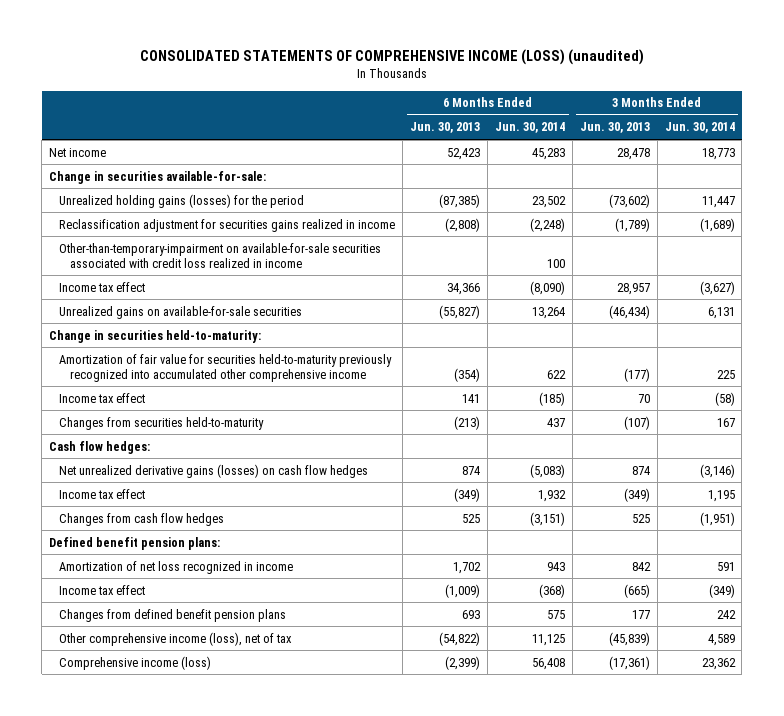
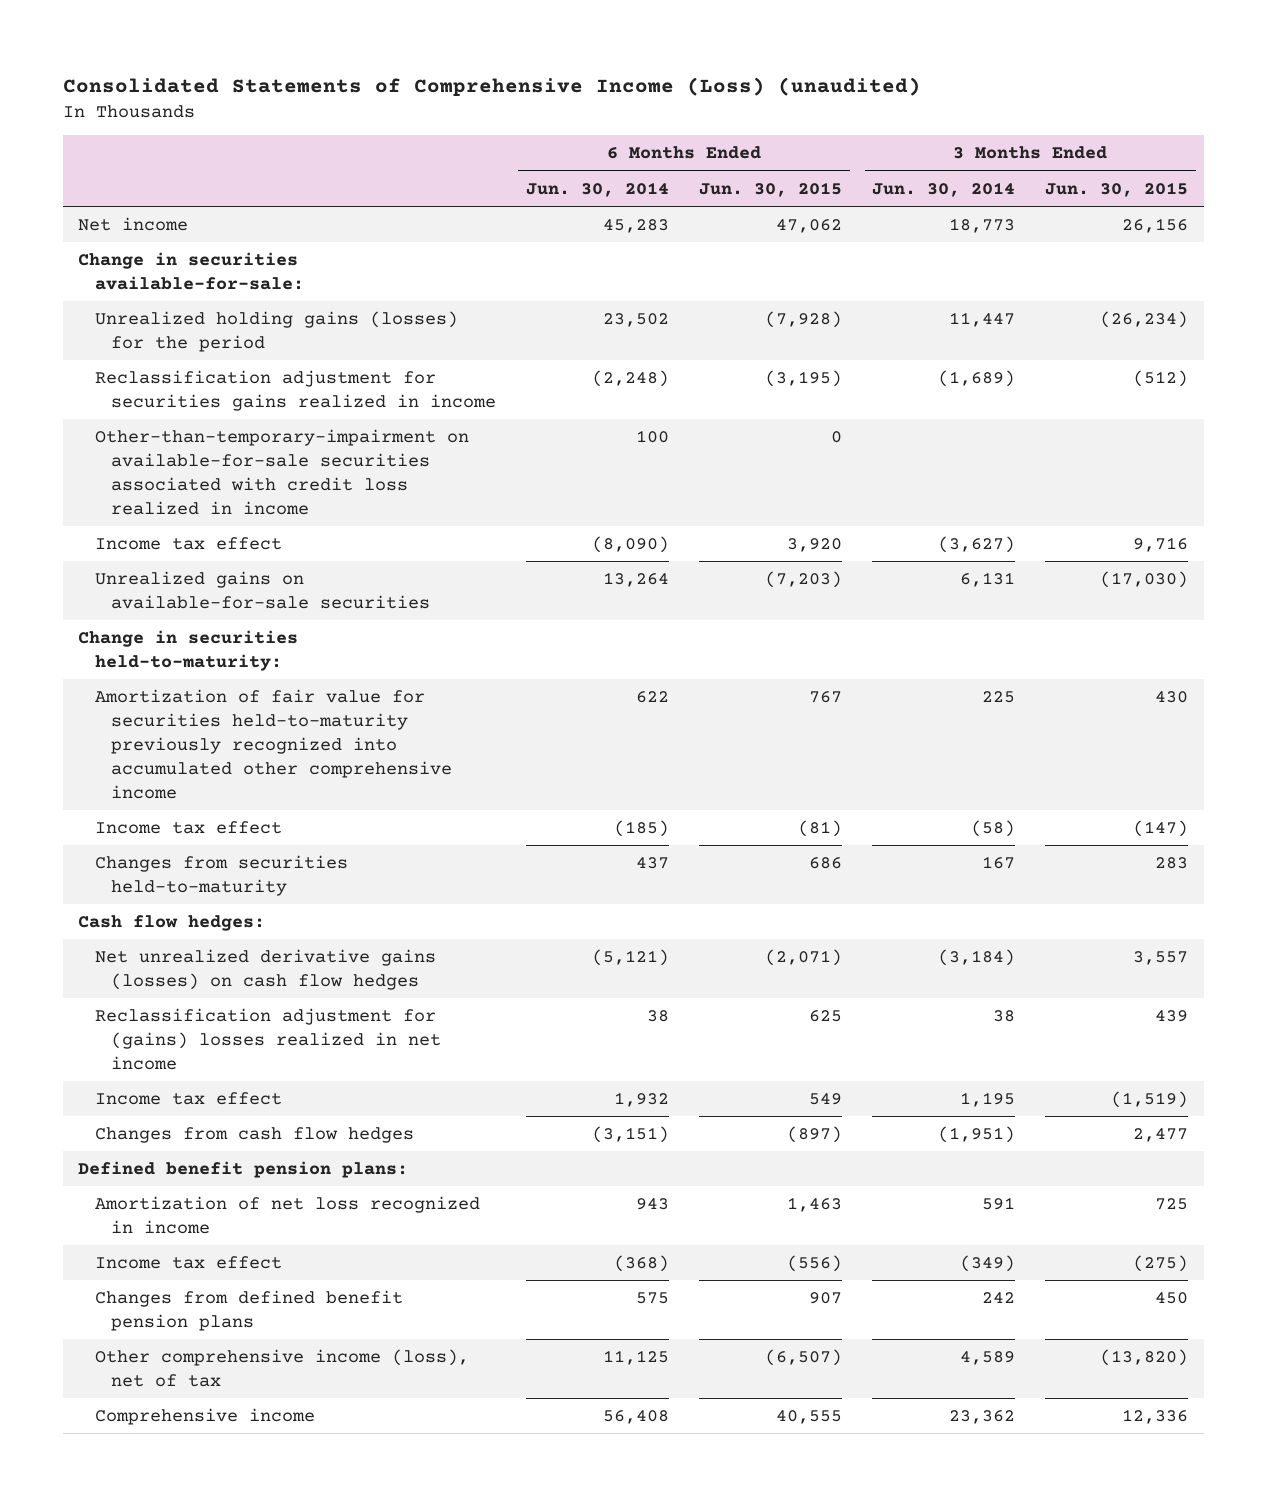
[139,49,644,66] CONSOLIDATED STATEMENTS OF COMPREHENSIVE INCOME (LOSS) (unaudited) -> [63,76,922,96] Consolidated Statements of Comprehensive Income (Loss) (unaudited)
[410,122,481,134] Jun. 30, 2013 -> none
[579,122,650,134] Jun. 30, 2013 -> none
none -> [699,181,843,197] Jun. 30, 2015
none -> [1045,181,1189,197] Jun. 30, 2015
[530,463,566,478] (5,083) -> [591,949,669,967] (5,121)
[699,463,735,478] (3,146) -> [938,949,1016,967] (3,184)
none -> [94,1008,441,1071] Reclassification adjustment for (gains) losses realized in net income
[59,655,212,670] Comprehensive income (loss) -> [94,1408,315,1426] Comprehensive income

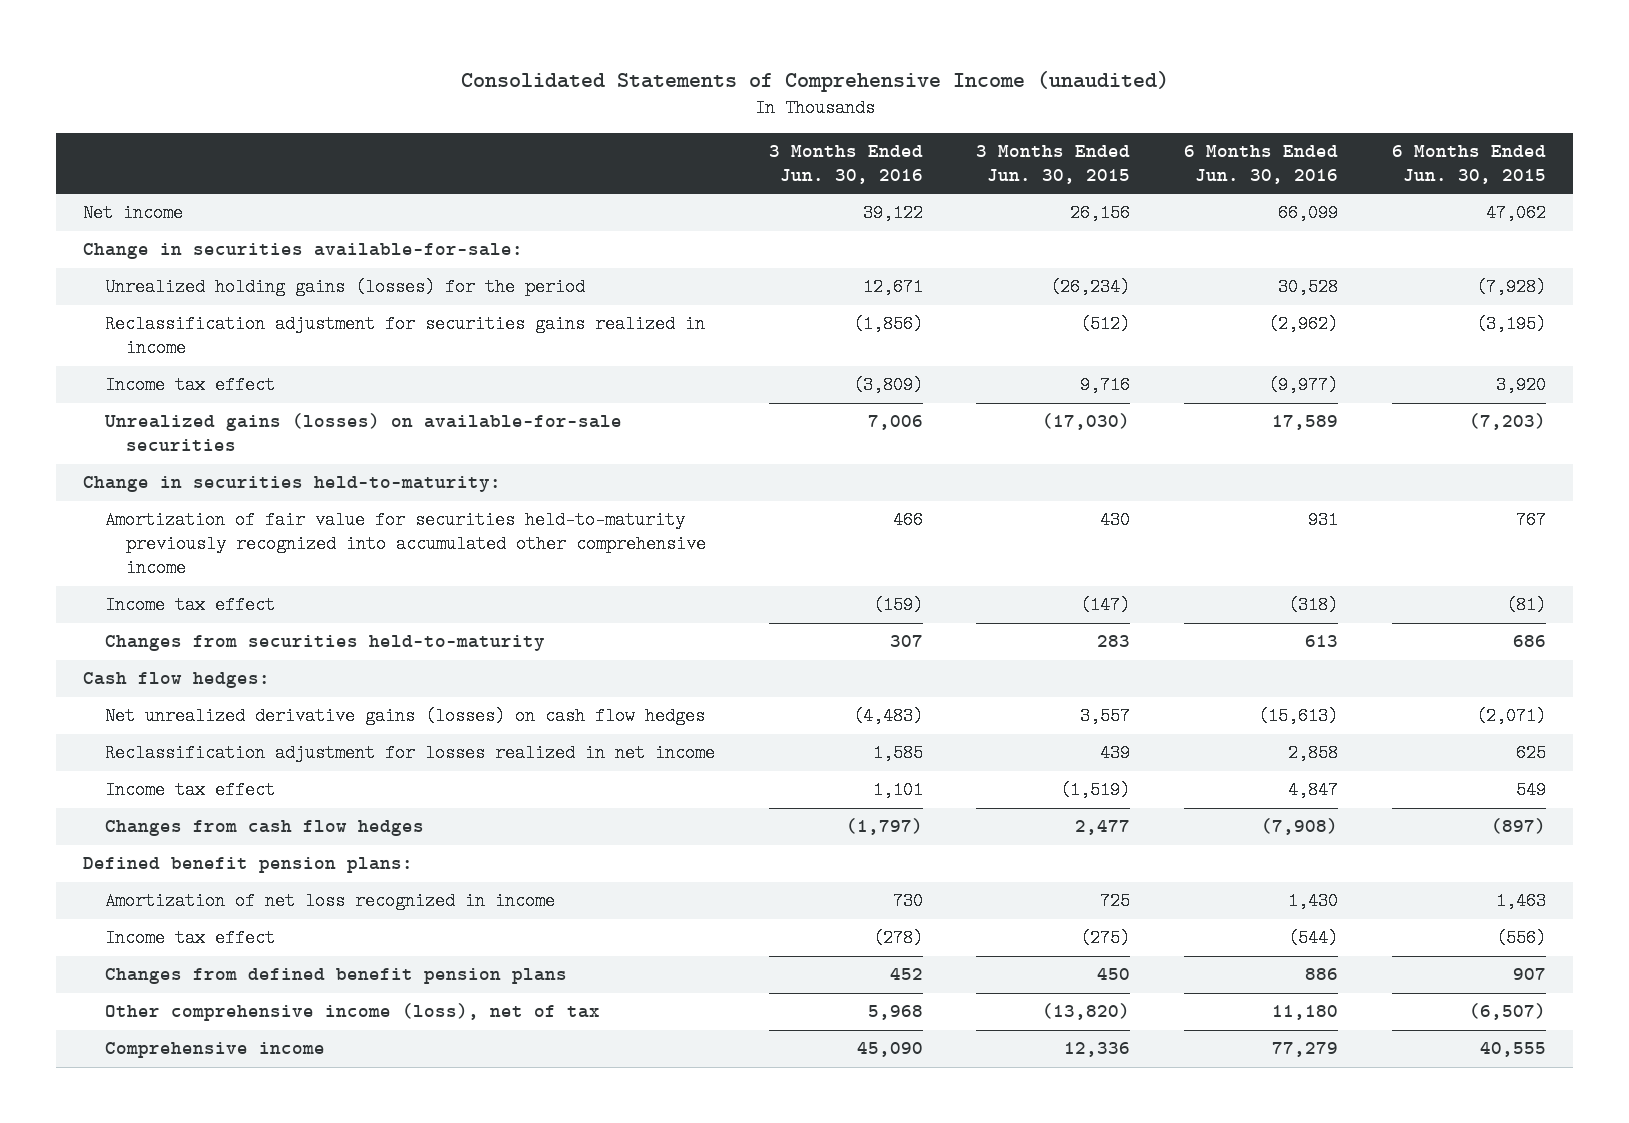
[63,76,922,96] Consolidated Statements of Comprehensive Income (Loss) (unaudited) -> [460,70,1169,92] Consolidated Statements of Comprehensive Income (unaudited)
[525,181,669,197] Jun. 30, 2014 -> none
[872,181,1016,197] Jun. 30, 2014 -> none
none -> [768,145,923,185] 3 Months Ended Jun. 30, 2016
none -> [1184,145,1339,185] 6 Months Ended Jun. 30, 2016
[94,429,469,516] Other-than-temporary-impairment on available-for-sale securities associated with credit loss realized in income -> none
[94,571,430,610] Unrealized gains on available-for-sale securities -> [103,413,622,452] Unrealized gains (losses) on available-for-sale securities
[94,1008,441,1071] Reclassification adjustment for (gains) losses realized in net income -> [104,744,715,763] Reclassification adjustment for losses realized in net income

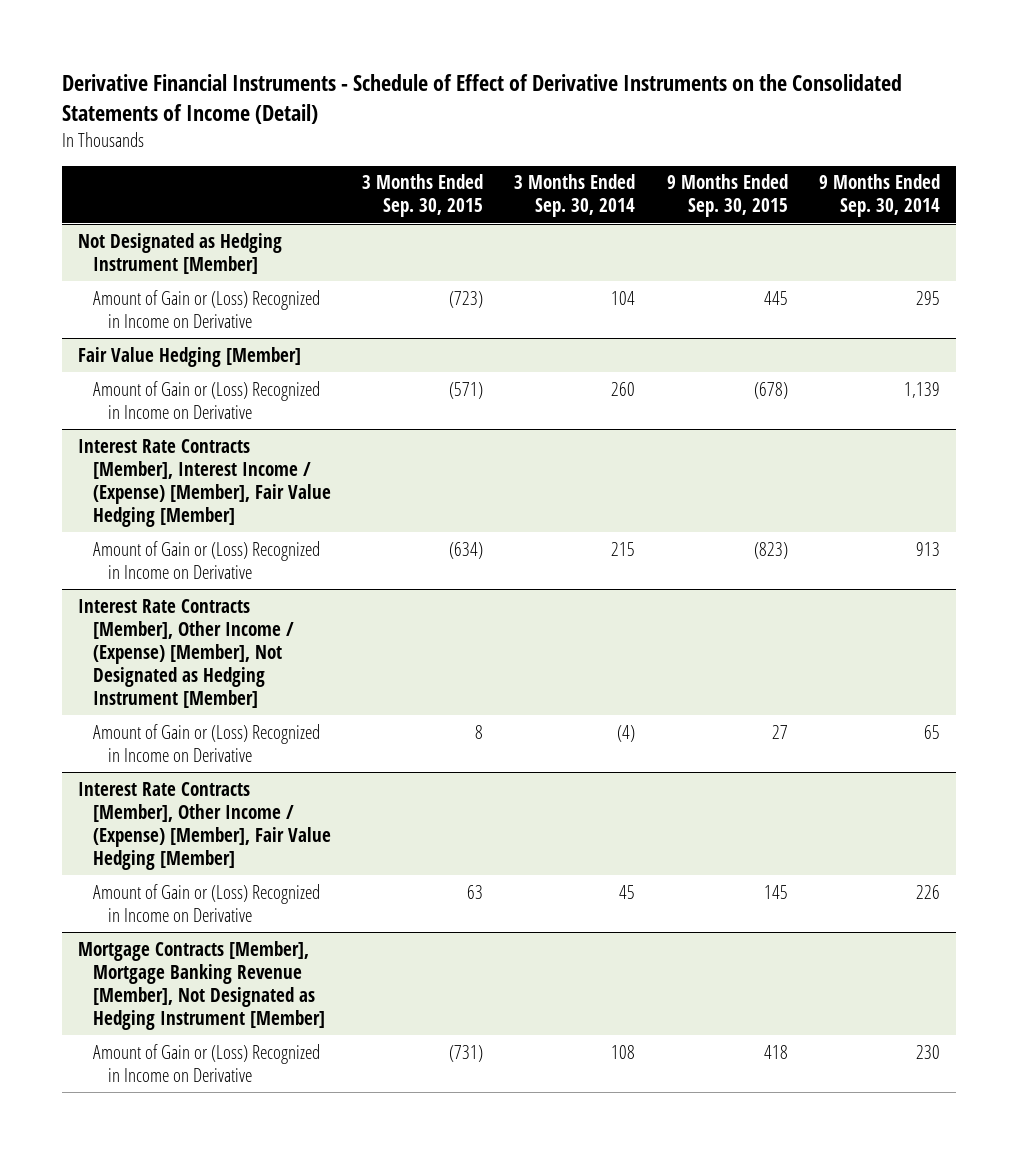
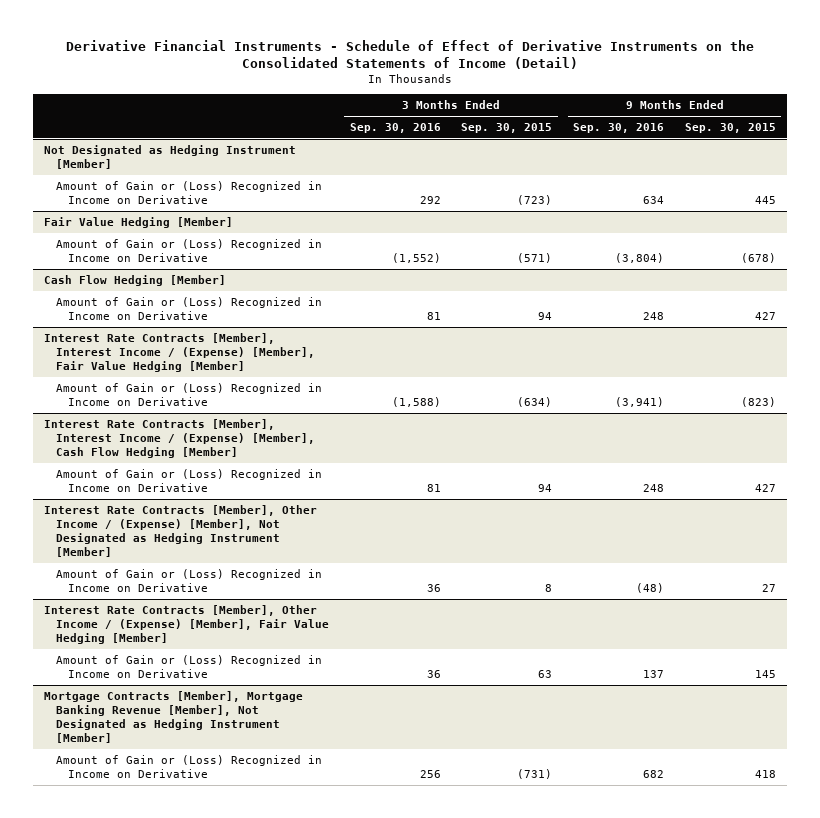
[514,174,636,218] 3 Months Ended Sep. 30, 2014 -> none
[818,174,940,218] 9 Months Ended Sep. 30, 2014 -> none
none -> [349,123,441,134] Sep. 30, 2016
none -> [573,123,665,134] Sep. 30, 2016
none -> [43,274,226,286] Cash Flow Hedging [Member]
none -> [55,296,322,320] Amount of Gain or (Loss) Recognized in Income on Derivative
none -> [43,418,315,459] Interest Rate Contracts [Member], Interest Income / (Expense) [Member], Cash Flow Hedging [Member]
none -> [55,468,322,492] Amount of Gain or (Loss) Recognized in Income on Derivative

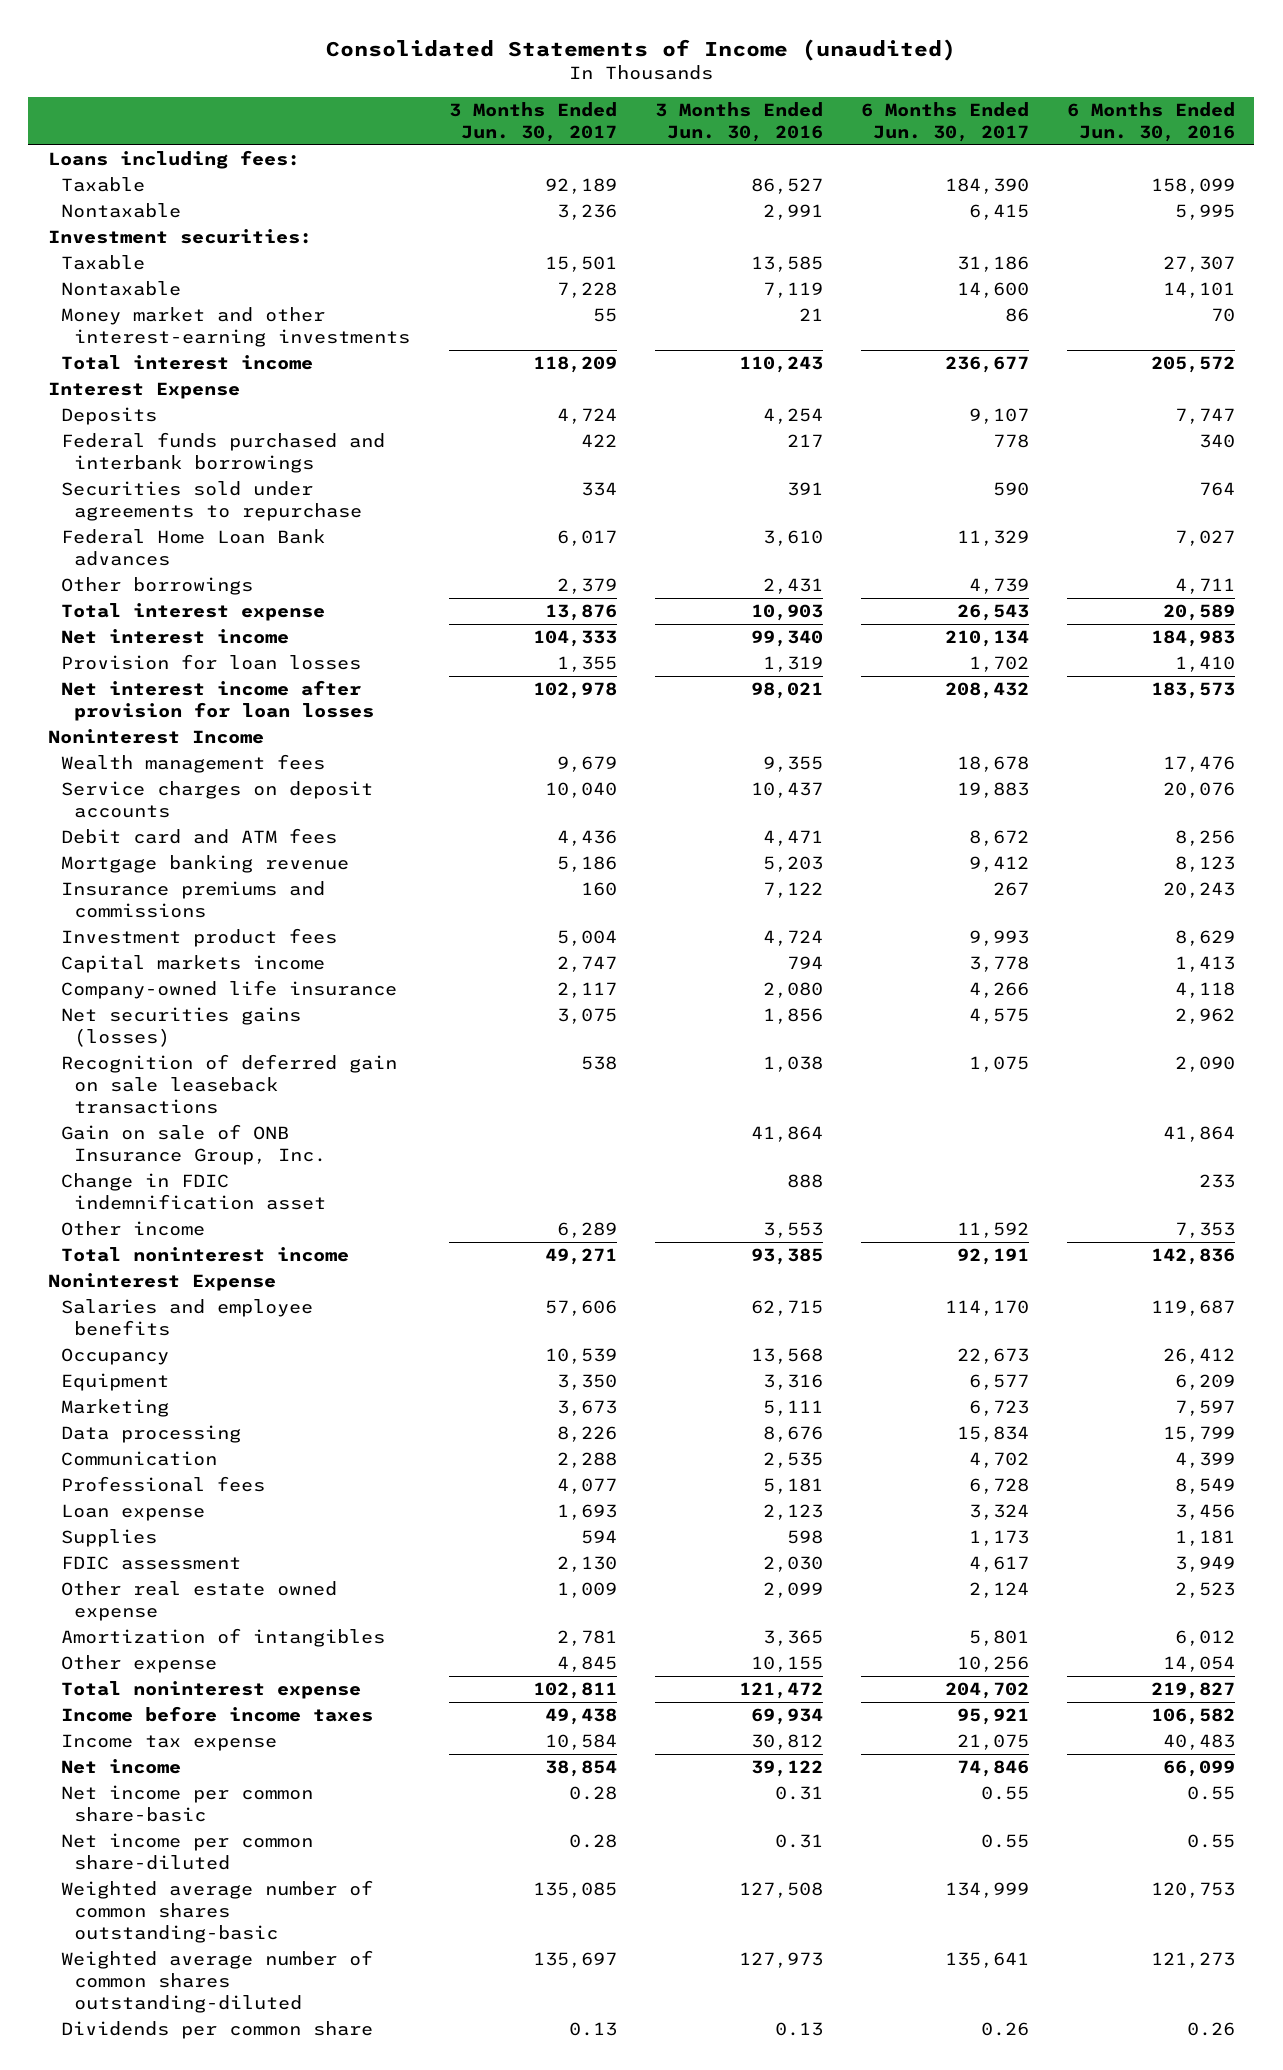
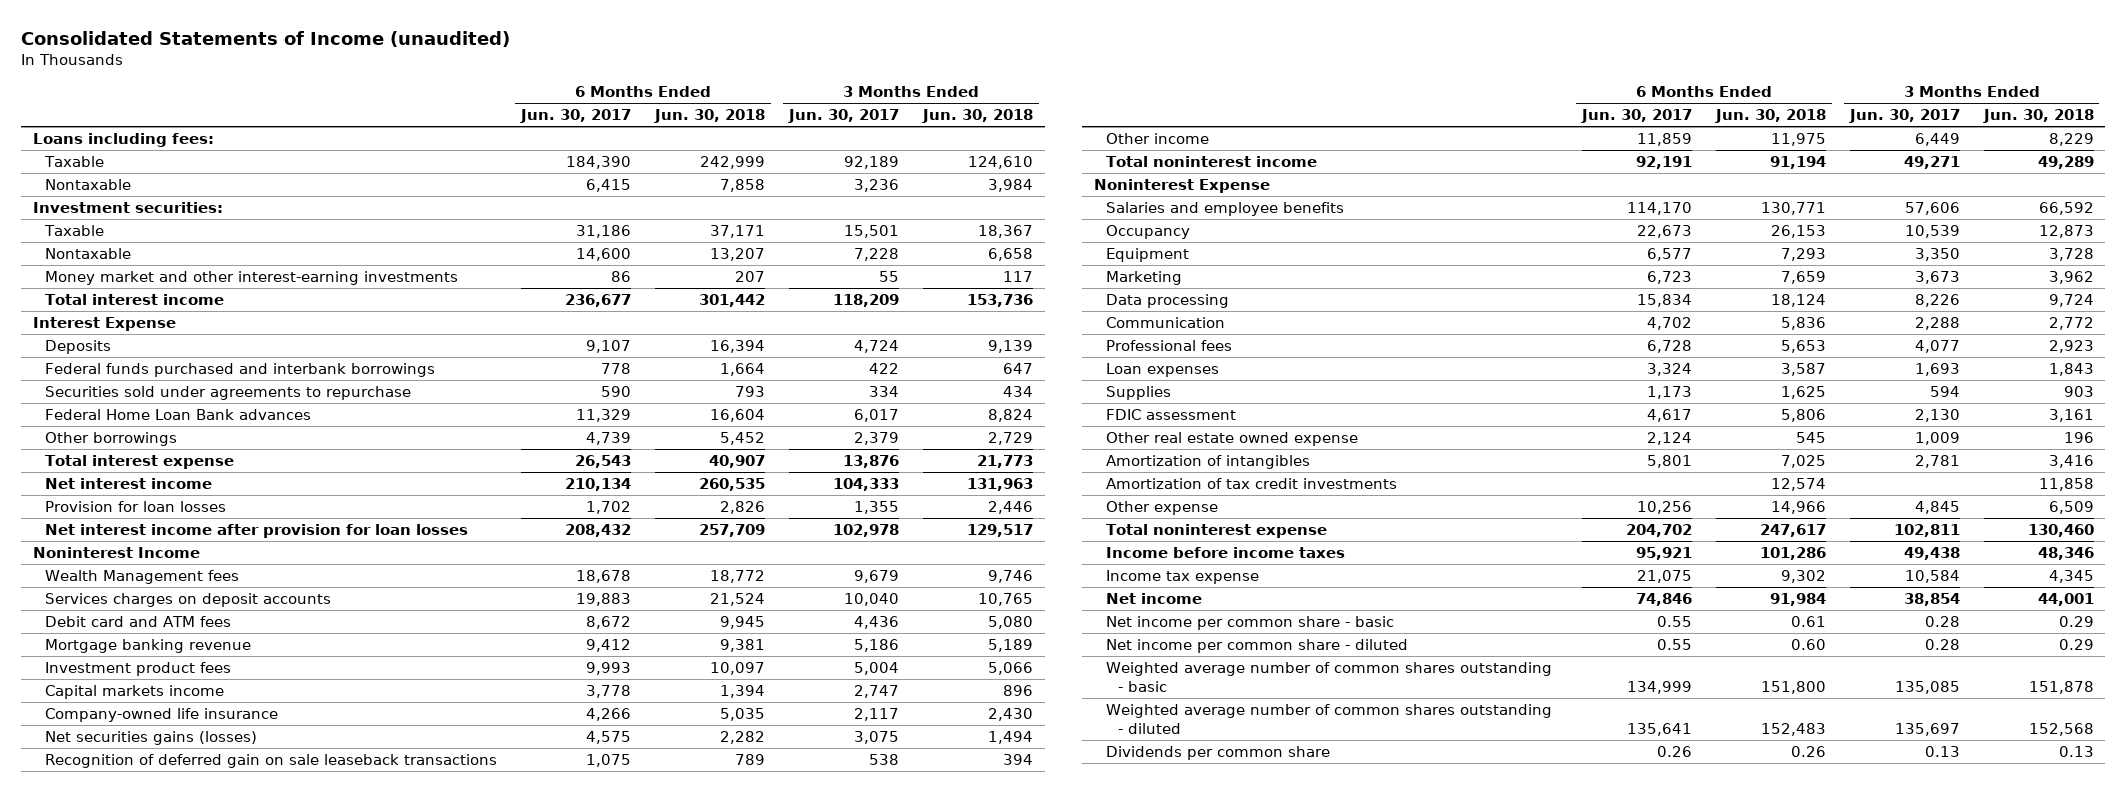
[654,102,823,142] 3 Months Ended Jun. 30, 2016 -> none
[1067,102,1236,142] 6 Months Ended Jun. 30, 2016 -> none
none -> [653,109,765,124] Jun. 30, 2018
none -> [921,109,1033,124] Jun. 30, 2018
[60,754,325,774] Wealth management fees -> [45,570,240,585] Wealth Management fees
[60,781,373,818] Service charges on deposit accounts -> [45,593,332,608] Services charges on deposit accounts
[60,881,325,918] Insurance premiums and commissions -> none
[60,1124,327,1165] Gain on sale of ONB Insurance Group, Inc. -> none
[60,1173,327,1210] Change in FDIC indemnification asset -> none
[556,1222,617,1239] 6,289 -> [1914,133,1960,147] 6,449
[956,1222,1029,1239] 11,592 -> [1637,133,1693,147] 11,859
[60,1504,205,1522] Loan expense -> [1106,363,1220,378] Loan expenses
none -> [1106,478,1398,490] Amortization of tax credit investments
[60,1785,313,1822] Net income per common share-basic -> [1106,616,1395,631] Net income per common share - basic
[60,1833,313,1870] Net income per common share-diluted -> [1106,639,1409,654] Net income per common share - diluted
[60,1880,373,1943] Weighted average number of common shares outstanding-basic -> [1106,662,1553,692] Weighted average number of common shares outstanding - basic
[60,1950,373,2013] Weighted average number of common shares outstanding-diluted -> [1106,704,1553,734] Weighted average number of common shares outstanding - diluted

